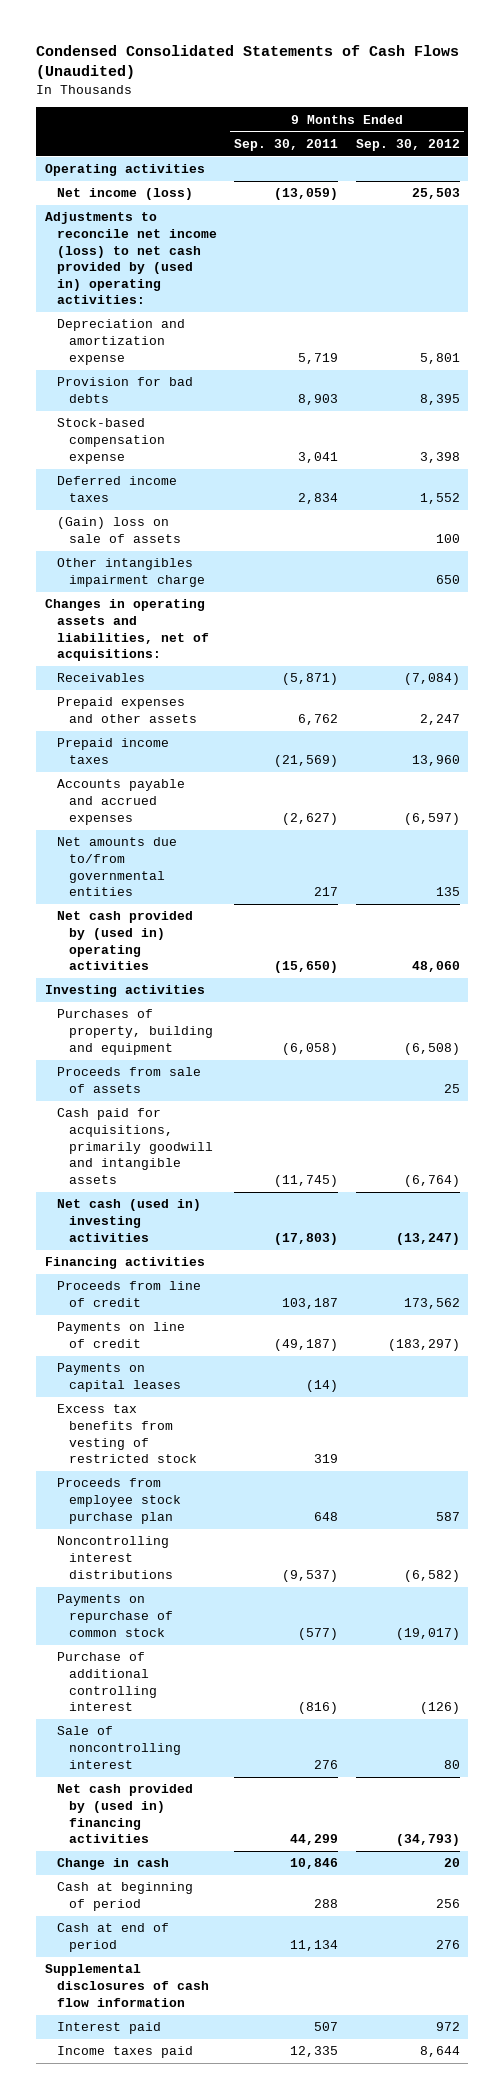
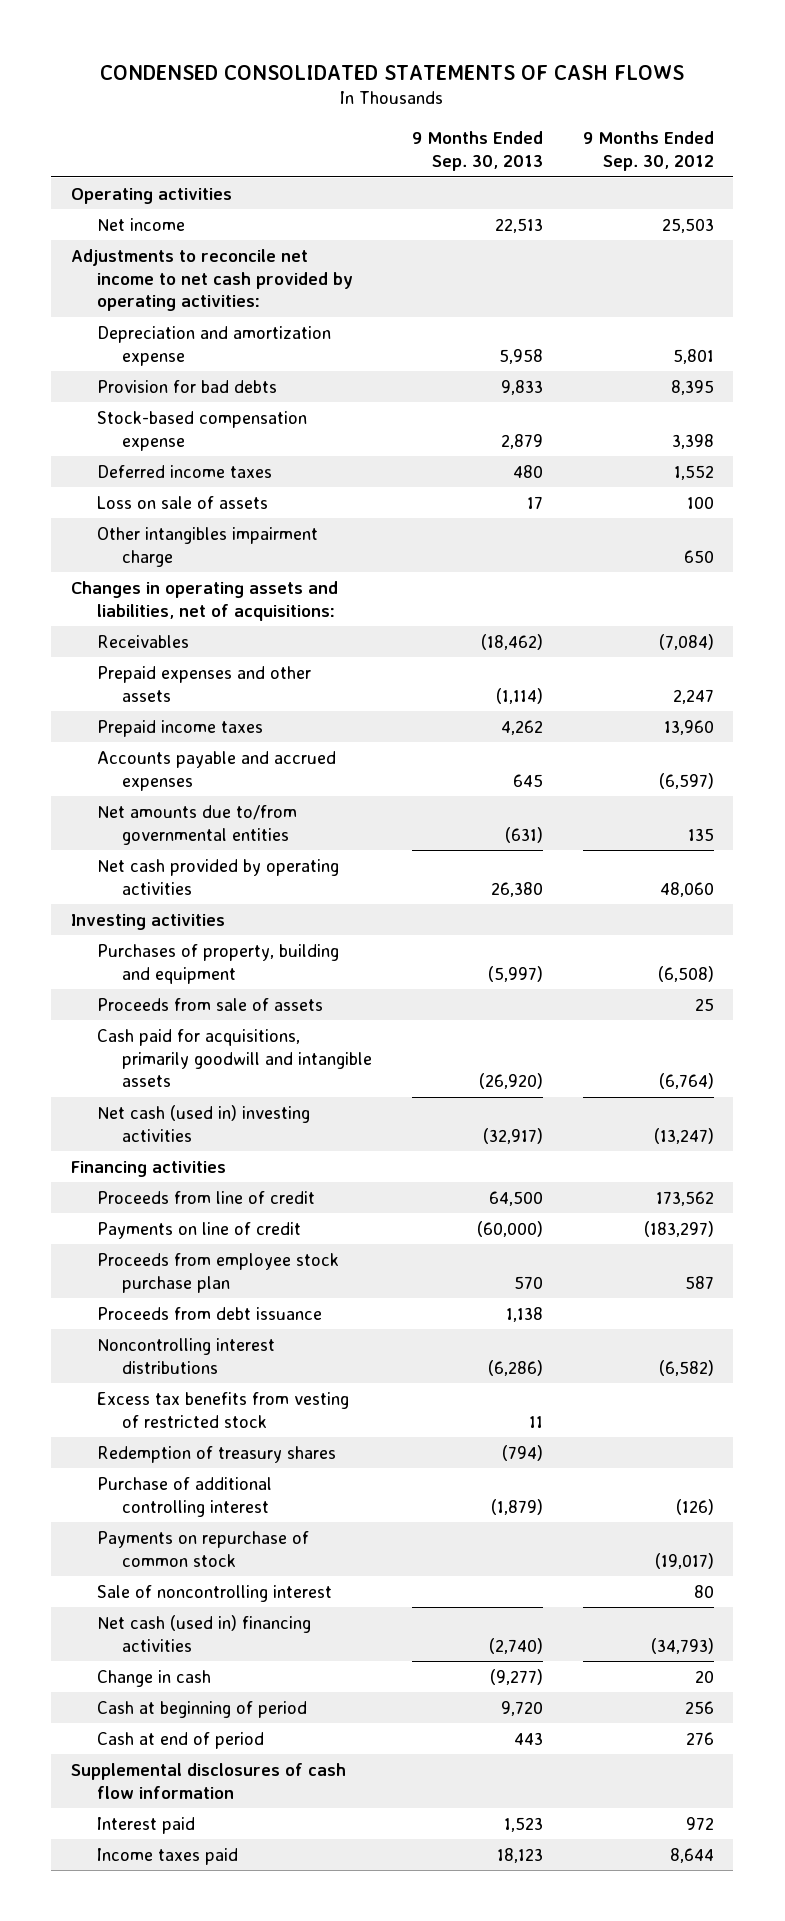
[36,45,460,80] Condensed Consolidated Statements of Cash Flows (Unaudited) -> [100,64,685,80] CONDENSED CONSOLIDATED STATEMENTS OF CASH FLOWS
[234,138,339,151] Sep. 30, 2011 -> none
none -> [411,131,543,172] 9 Months Ended Sep. 30, 2013
[56,188,193,201] Net income (loss) -> [96,217,185,231] Net income
[44,212,217,305] Adjustments to reconcile net income (loss) to net cash provided by (used in) operating activities: -> [71,248,353,312] Adjustments to reconcile net income to net cash provided by operating activities:
[56,517,182,544] (Gain) loss on sale of assets -> [96,495,268,509] Loss on sale of assets
[56,911,193,971] Net cash provided by (used in) operating activities -> [96,858,339,895] Net cash provided by operating activities
[56,1363,182,1393] Payments on capital leases -> none
none -> [96,1306,322,1320] Proceeds from debt issuance
[56,1404,198,1464] Excess tax benefits from vesting of restricted stock -> [96,1391,349,1428] Excess tax benefits from vesting of restricted stock
none -> [96,1445,336,1463] Redemption of treasury shares
[56,1594,174,1637] Payments on repurchase of common stock -> [96,1530,309,1567] Payments on repurchase of common stock
[56,1784,193,1844] Net cash provided by (used in) financing activities -> [96,1614,311,1652] Net cash (used in) financing activities

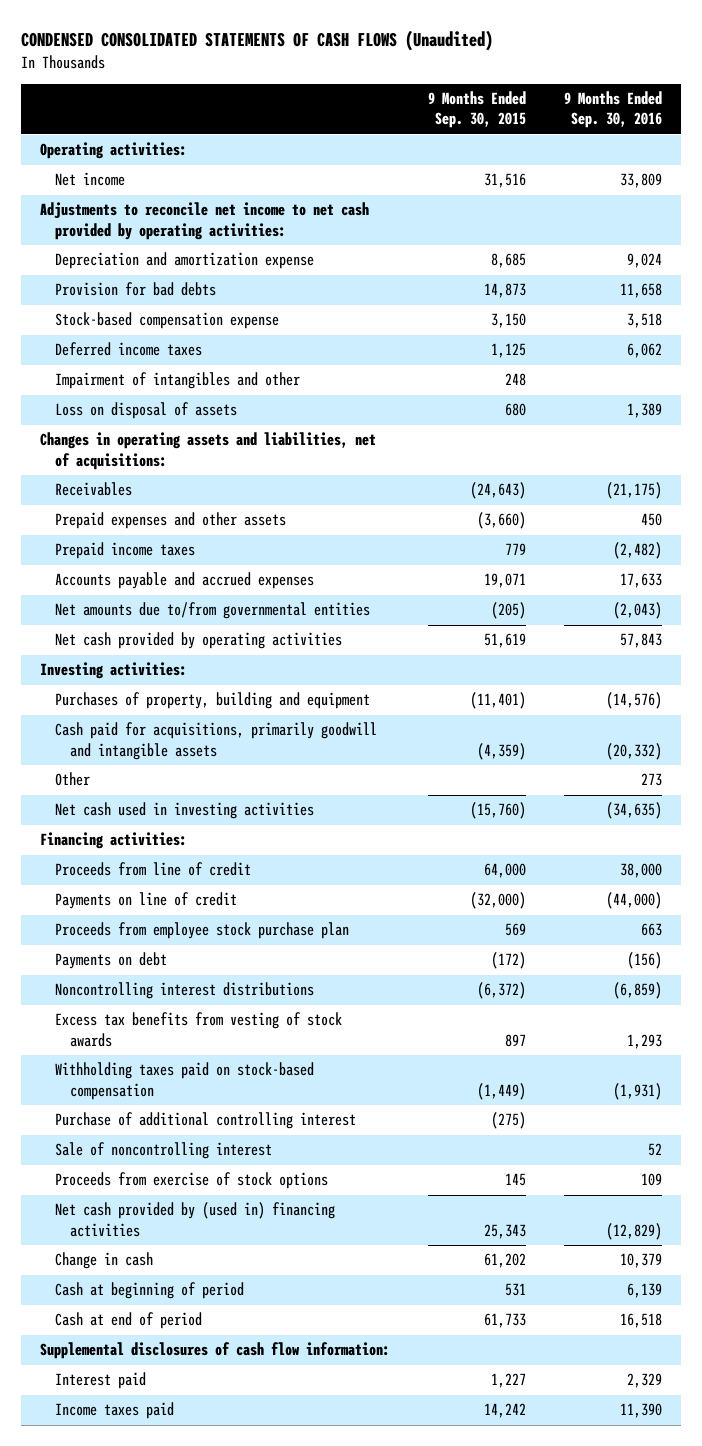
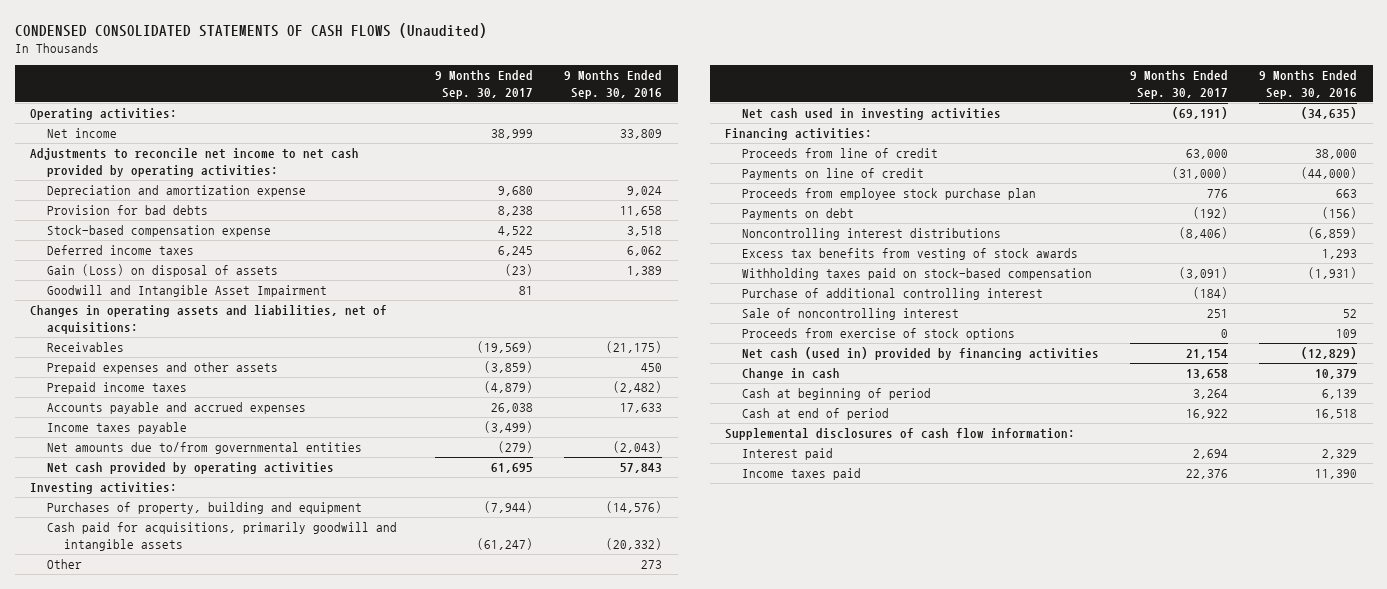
[428,91,527,129] 9 Months Ended Sep. 30, 2015 -> none
none -> [434,70,533,99] 9 Months Ended Sep. 30, 2017
[55,372,301,390] Impairment of intangibles and other -> none
[55,402,238,420] Loss on disposal of assets -> [46,264,278,278] Gain (Loss) on disposal of assets
none -> [46,285,327,298] Goodwill and Intangible Asset Impairment
none -> [46,422,187,435] Income taxes payable
[55,1202,336,1237] Net cash provided by (used in) financing activities -> [741,347,1099,361] Net cash (used in) provided by financing activities

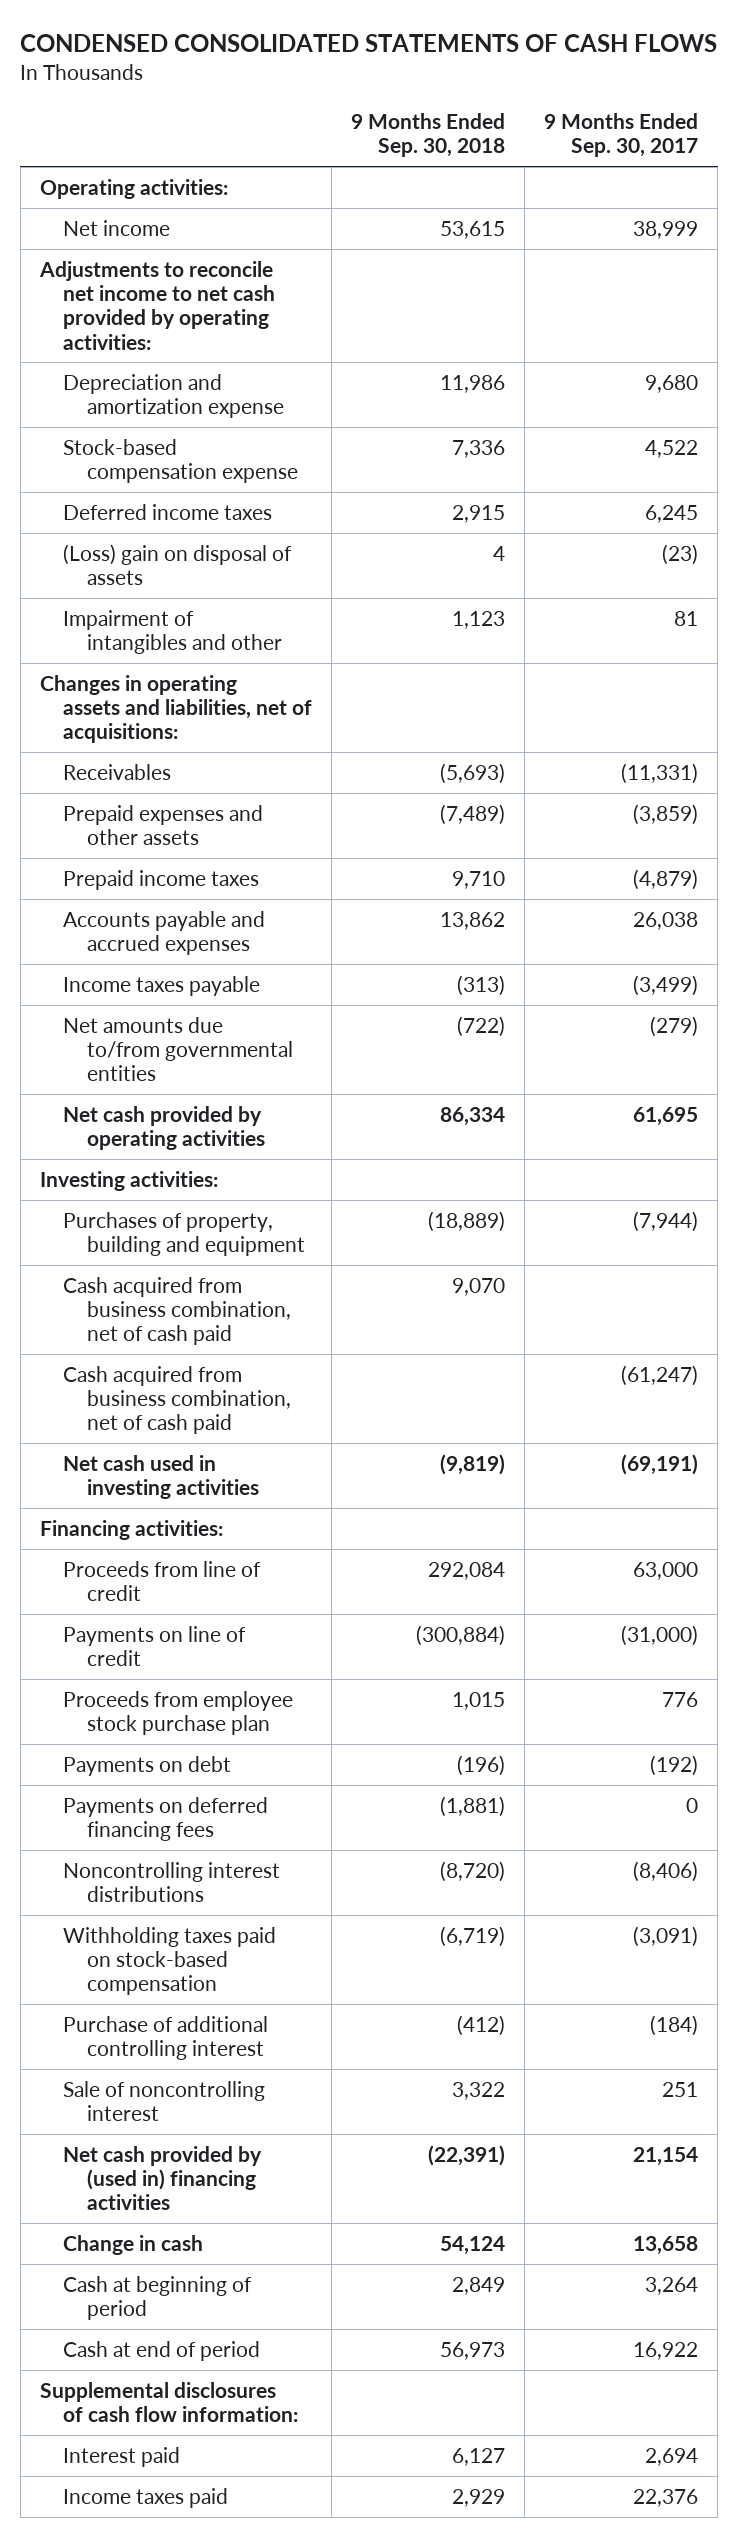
[14,22,487,38] CONDENSED CONSOLIDATED STATEMENTS OF CASH FLOWS (Unaudited) -> [20,34,718,53] CONDENSED CONSOLIDATED STATEMENTS OF CASH FLOWS
[564,70,663,99] 9 Months Ended Sep. 30, 2016 -> none
none -> [351,112,506,158] 9 Months Ended Sep. 30, 2018
[46,205,208,216] Provision for bad debts -> none
[46,264,278,278] Gain (Loss) on disposal of assets -> [63,543,293,586] (Loss) gain on disposal of assets
[46,285,327,298] Goodwill and Intangible Asset Impairment -> [63,609,283,655] Impairment of intangibles and other
[476,341,533,354] (19,569) -> [621,762,699,784] (11,331)
[46,559,82,570] Other -> none
none -> [63,1276,292,1346] Cash acquired from business combination, net of cash paid
[46,522,397,551] Cash paid for acquisitions, primarily goodwill and intangible assets -> [63,1365,292,1435] Cash acquired from business combination, net of cash paid
none -> [63,1796,269,1842] Payments on deferred financing fees
[741,248,1078,261] Excess tax benefits from vesting of stock awards -> none
[741,328,1015,341] Proceeds from exercise of stock options -> none
[741,347,1099,361] Net cash (used in) provided by financing activities -> [63,2145,263,2211] Net cash provided by (used in) financing activities

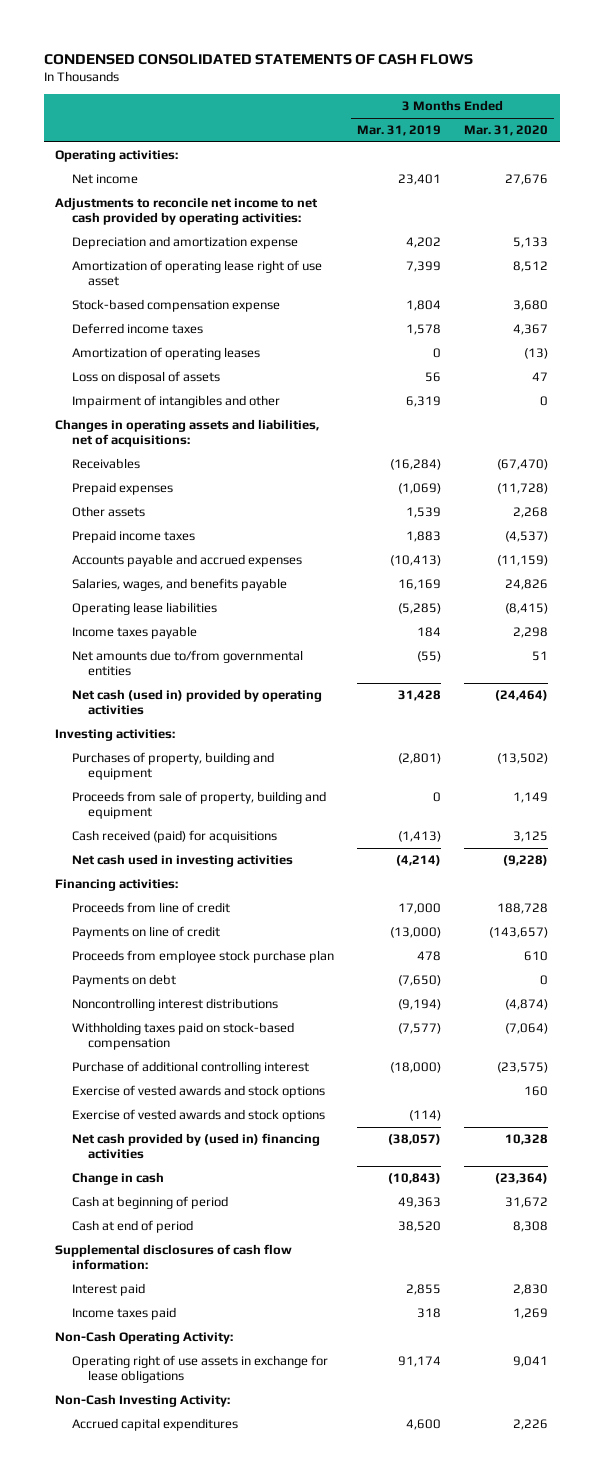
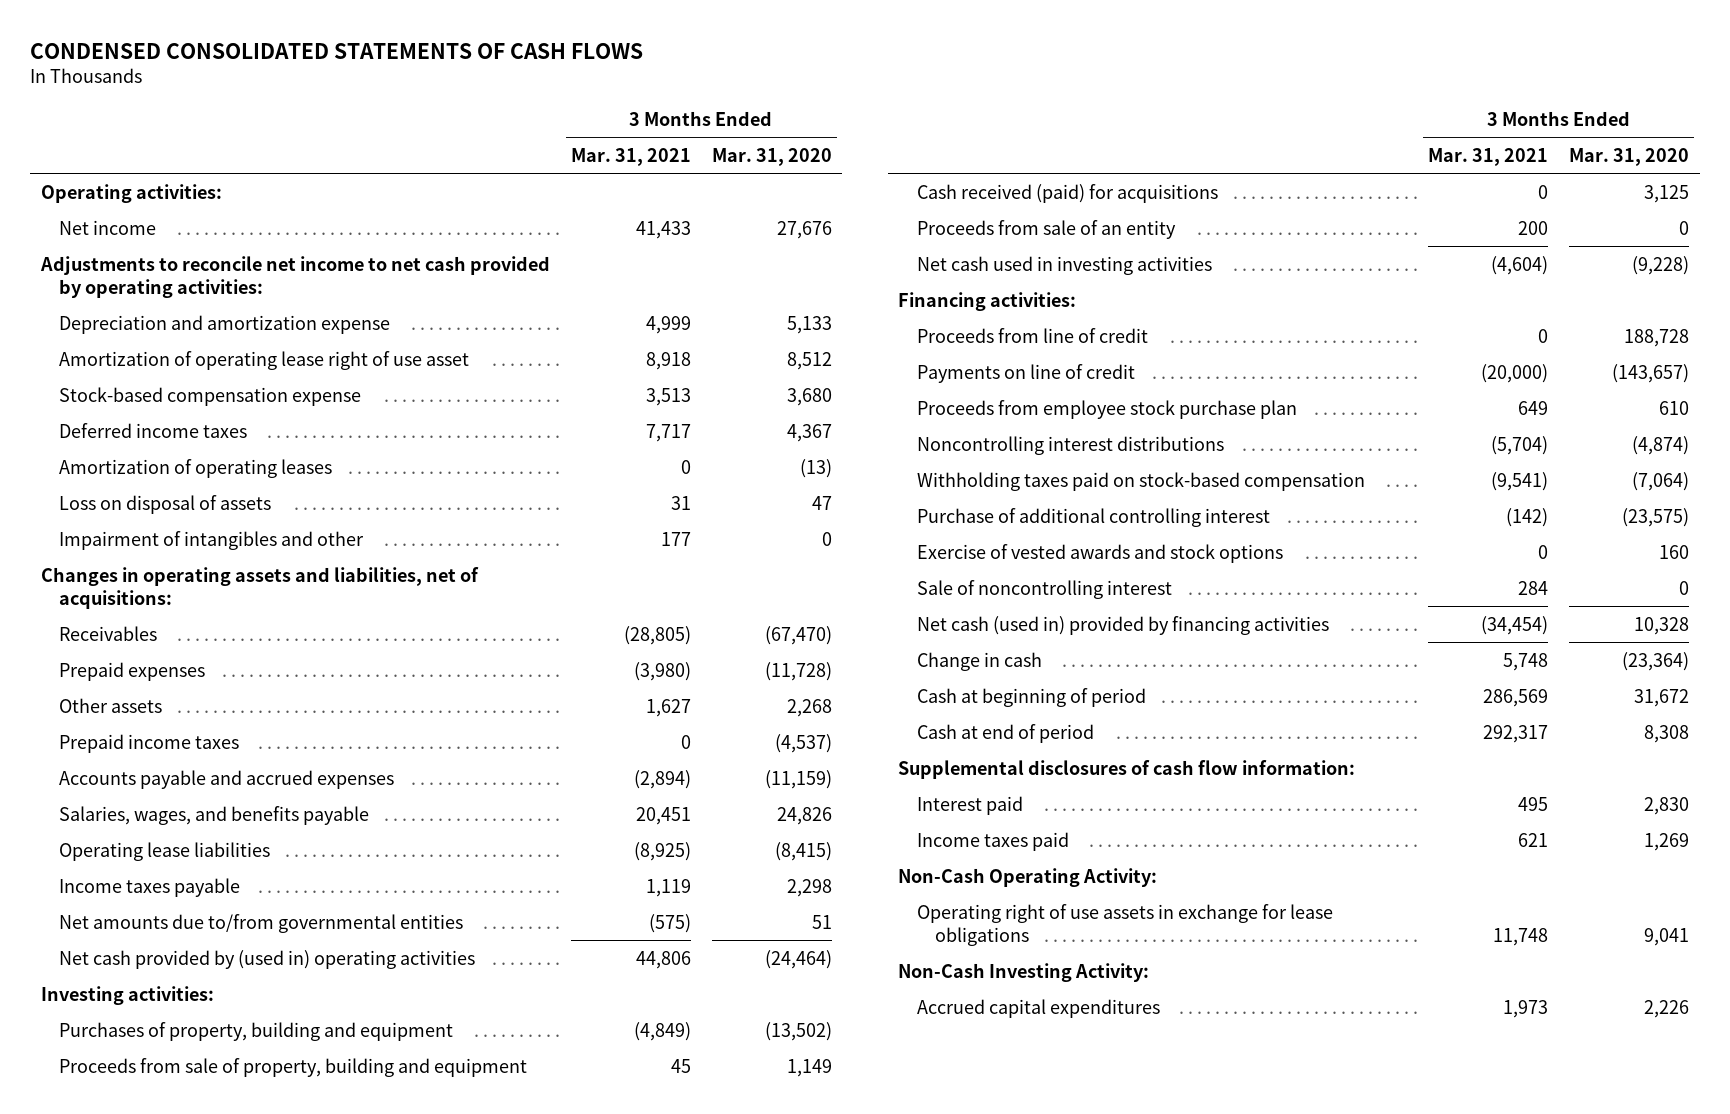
[356,125,441,137] Mar. 31, 2019 -> none
none -> [570,148,691,167] Mar. 31, 2021
[71,689,322,716] Net cash (used in) provided by operating activities -> [59,949,476,969] Net cash provided by (used in) operating activities
none -> [916,219,1176,239] Proceeds from sale of an entity
[71,974,176,988] Payments on debt -> none
[71,1109,325,1123] Exercise of vested awards and stock options -> none
none -> [916,579,1172,599] Sale of noncontrolling interest
[71,1133,320,1160] Net cash provided by (used in) financing activities -> [916,615,1329,635] Net cash (used in) provided by financing activities

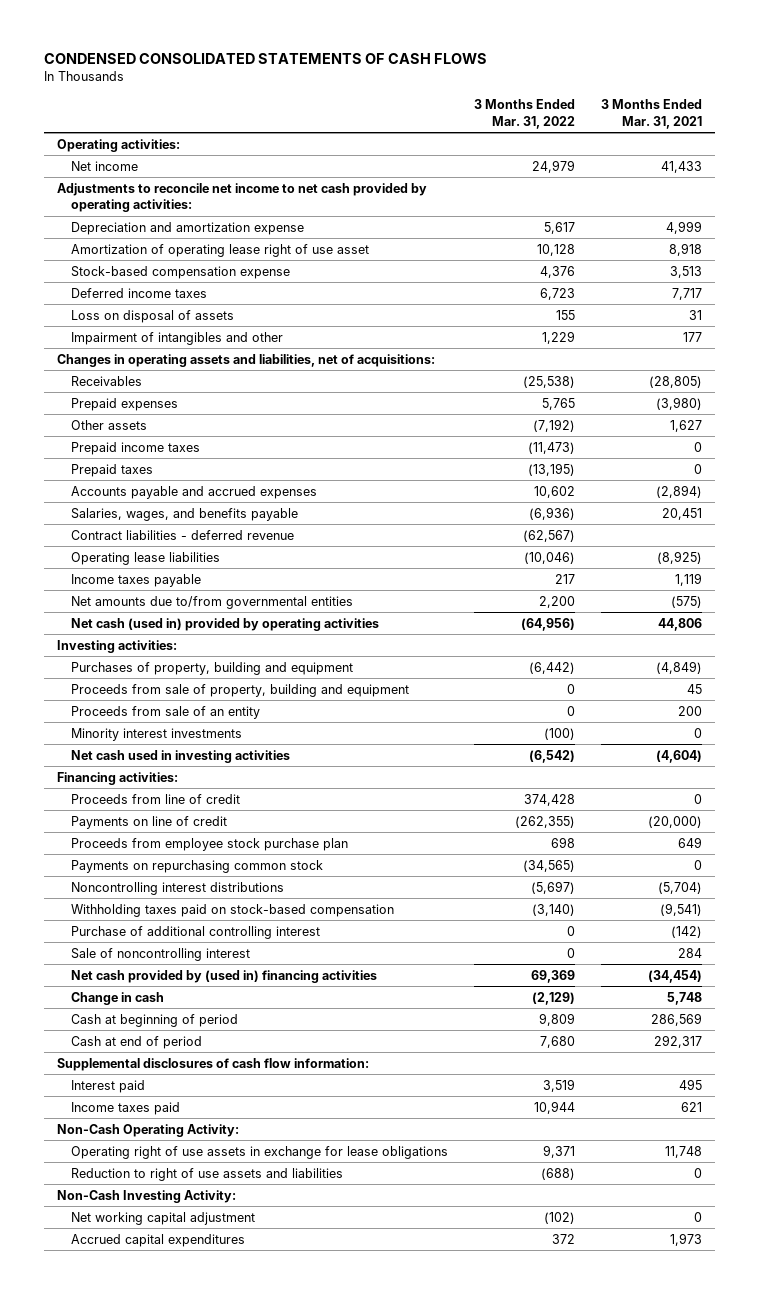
[711,148,832,167] Mar. 31, 2020 -> none
none -> [473,99,575,129] 3 Months Ended Mar. 31, 2022
[59,458,333,478] Amortization of operating leases -> none
none -> [70,463,153,477] Prepaid taxes
none -> [70,529,294,540] Contract liabilities - deferred revenue
[59,949,476,969] Net cash provided by (used in) operating activities -> [70,617,379,631] Net cash (used in) provided by operating activities
[916,183,1218,203] Cash received (paid) for acquisitions -> none
none -> [70,727,242,741] Minority interest investments
none -> [70,859,323,873] Payments on repurchasing common stock
[916,543,1283,563] Exercise of vested awards and stock options -> none
[916,615,1329,635] Net cash (used in) provided by financing activities -> [70,969,377,983] Net cash provided by (used in) financing activities
none -> [70,1167,343,1181] Reduction to right of use assets and liabilities
none -> [70,1211,255,1225] Net working capital adjustment

